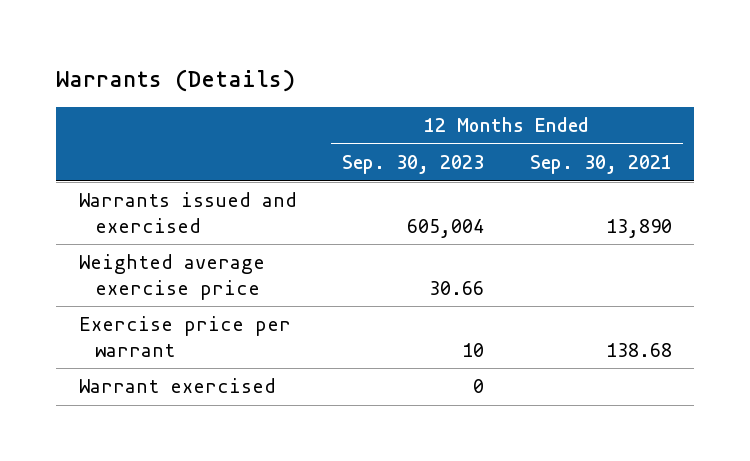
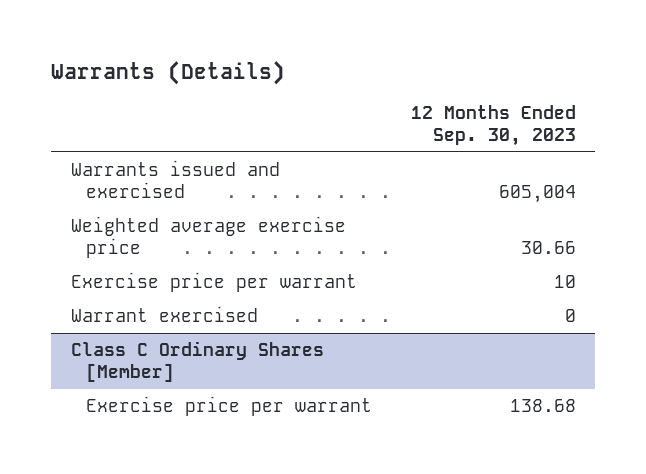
[529,155,672,175] Sep. 30, 2021 -> none
none -> [70,341,324,382] Class C Ordinary Shares [Member]
none -> [85,396,372,417] Exercise price per warrant

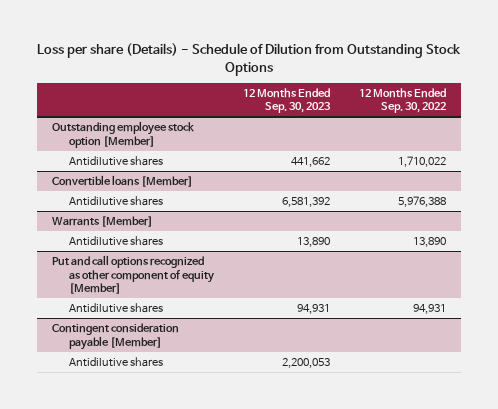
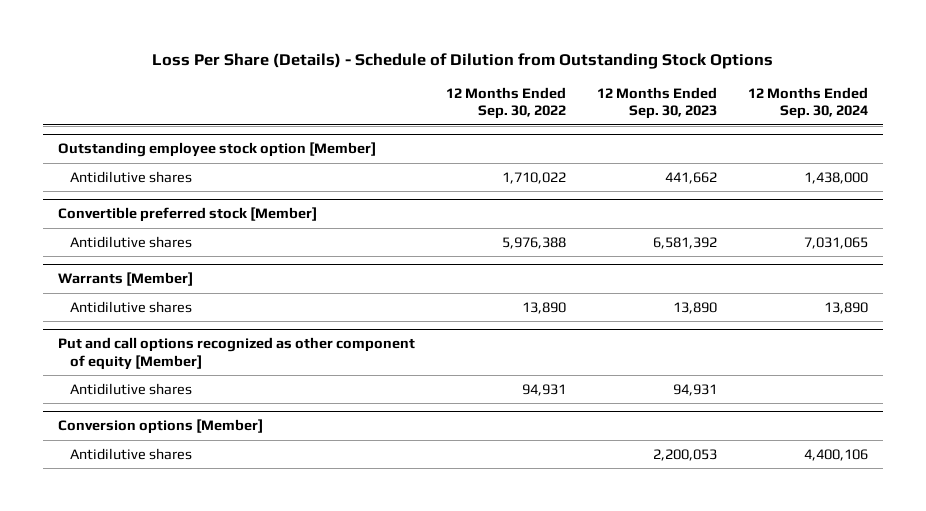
[36,43,461,76] Loss per share (Details) - Schedule of Dilution from Outstanding Stock Options -> [151,52,773,69] Loss Per Share (Details) - Schedule of Dilution from Outstanding Stock Options
none -> [747,86,868,120] 12 Months Ended Sep. 30, 2024
[51,174,193,187] Convertible loans [Member] -> [58,207,318,223] Convertible preferred stock [Member]
[51,322,179,350] Contingent consideration payable [Member] -> [58,419,264,435] Conversion options [Member]

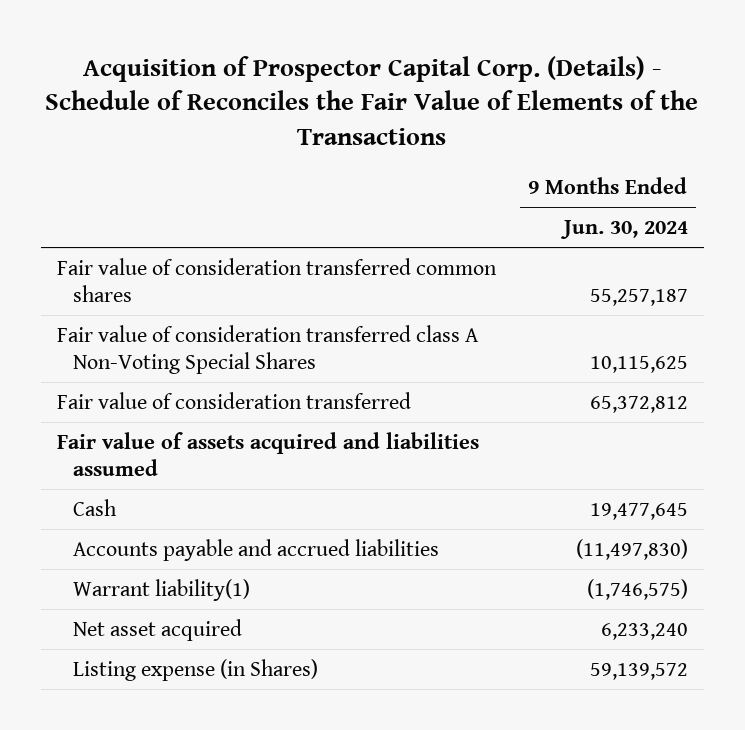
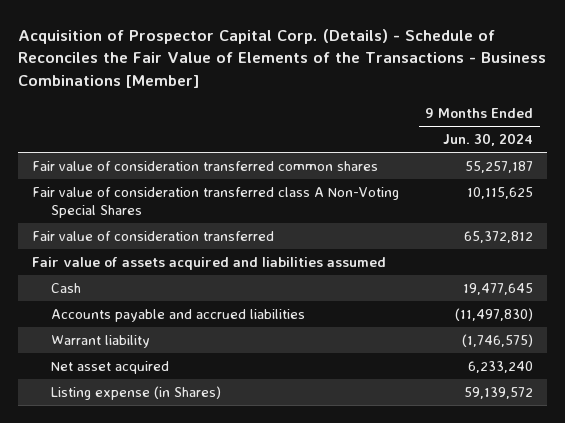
[45,55,699,145] Acquisition of Prospector Capital Corp. (Details) - Schedule of Reconciles the Fair Value of Elements of the Transactions -> [18,28,547,88] Acquisition of Prospector Capital Corp. (Details) - Schedule of Reconciles the Fair Value of Elements of the Transactions - Business Combinations [Member]
[73,579,251,602] Warrant liability(1) -> [50,334,150,348] Warrant liability

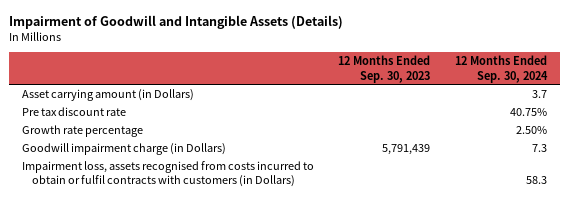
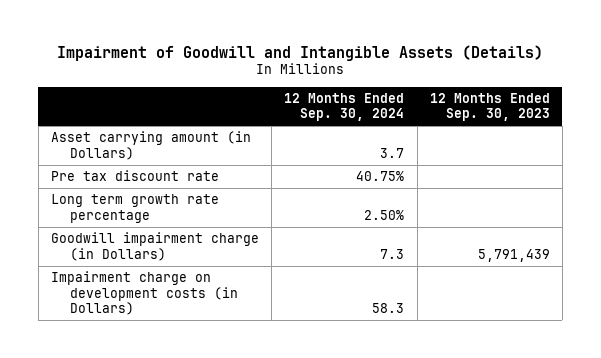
[21,125,143,138] Growth rate percentage -> [51,194,220,223] Long term growth rate percentage
[21,161,314,188] Impairment loss, assets recognised from costs incurred to obtain or fulfil contracts with customers (in Dollars) -> [51,271,238,316] Impairment charge on development costs (in Dollars)

